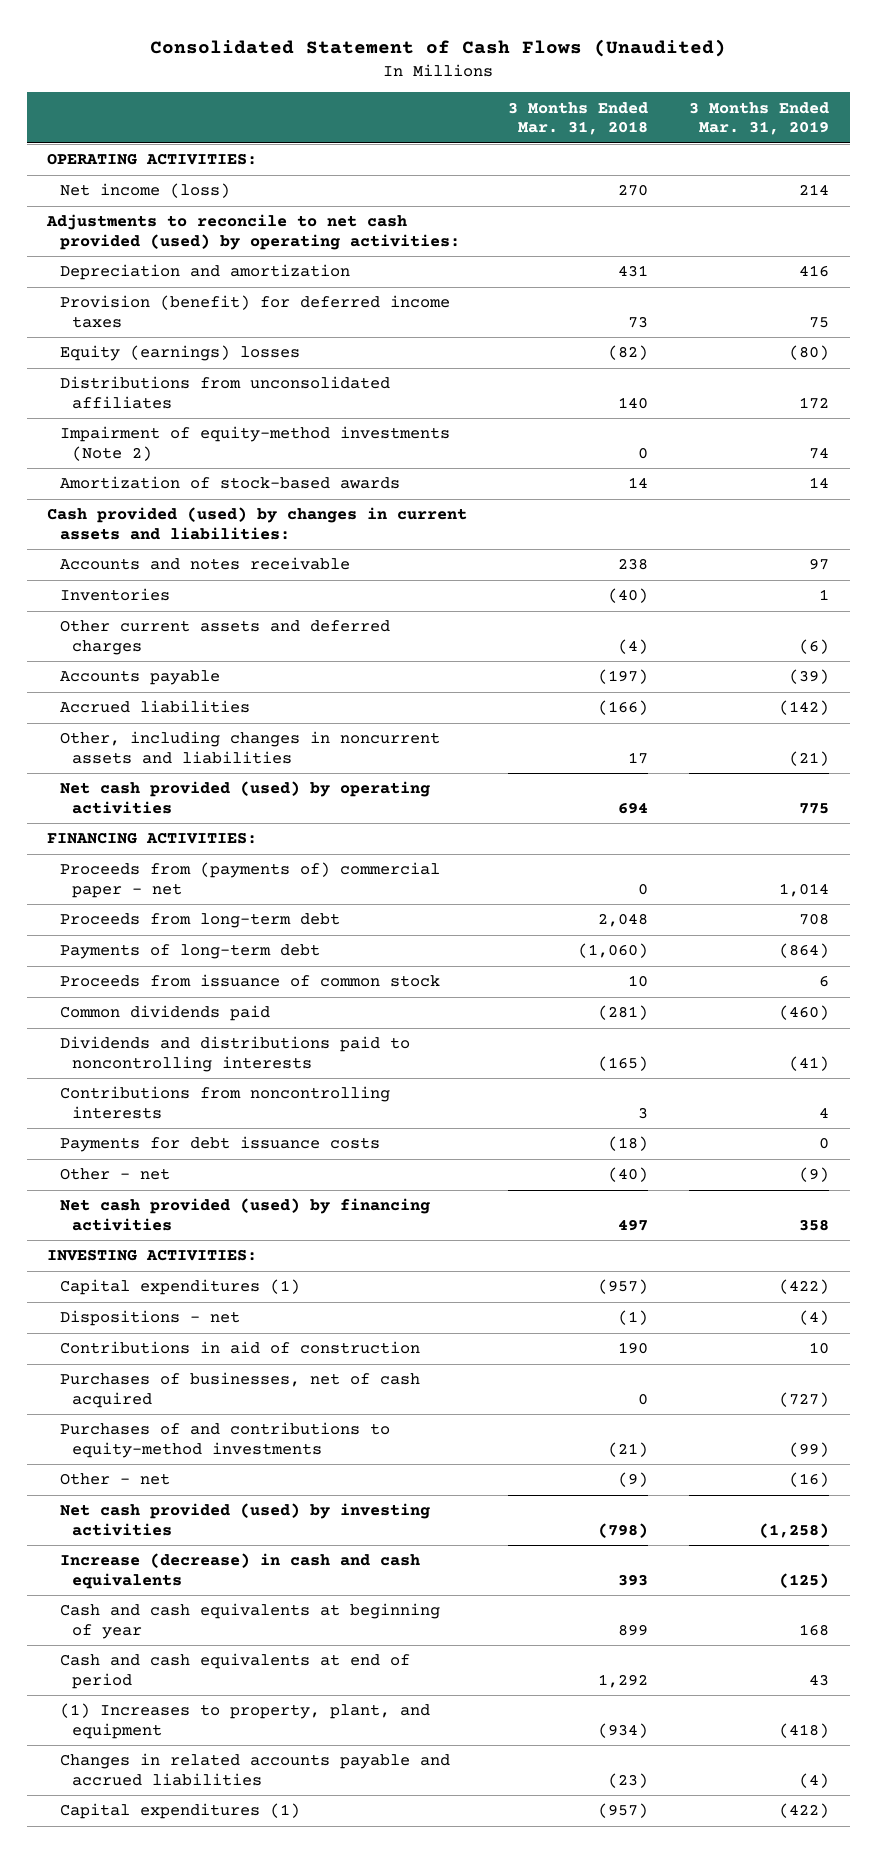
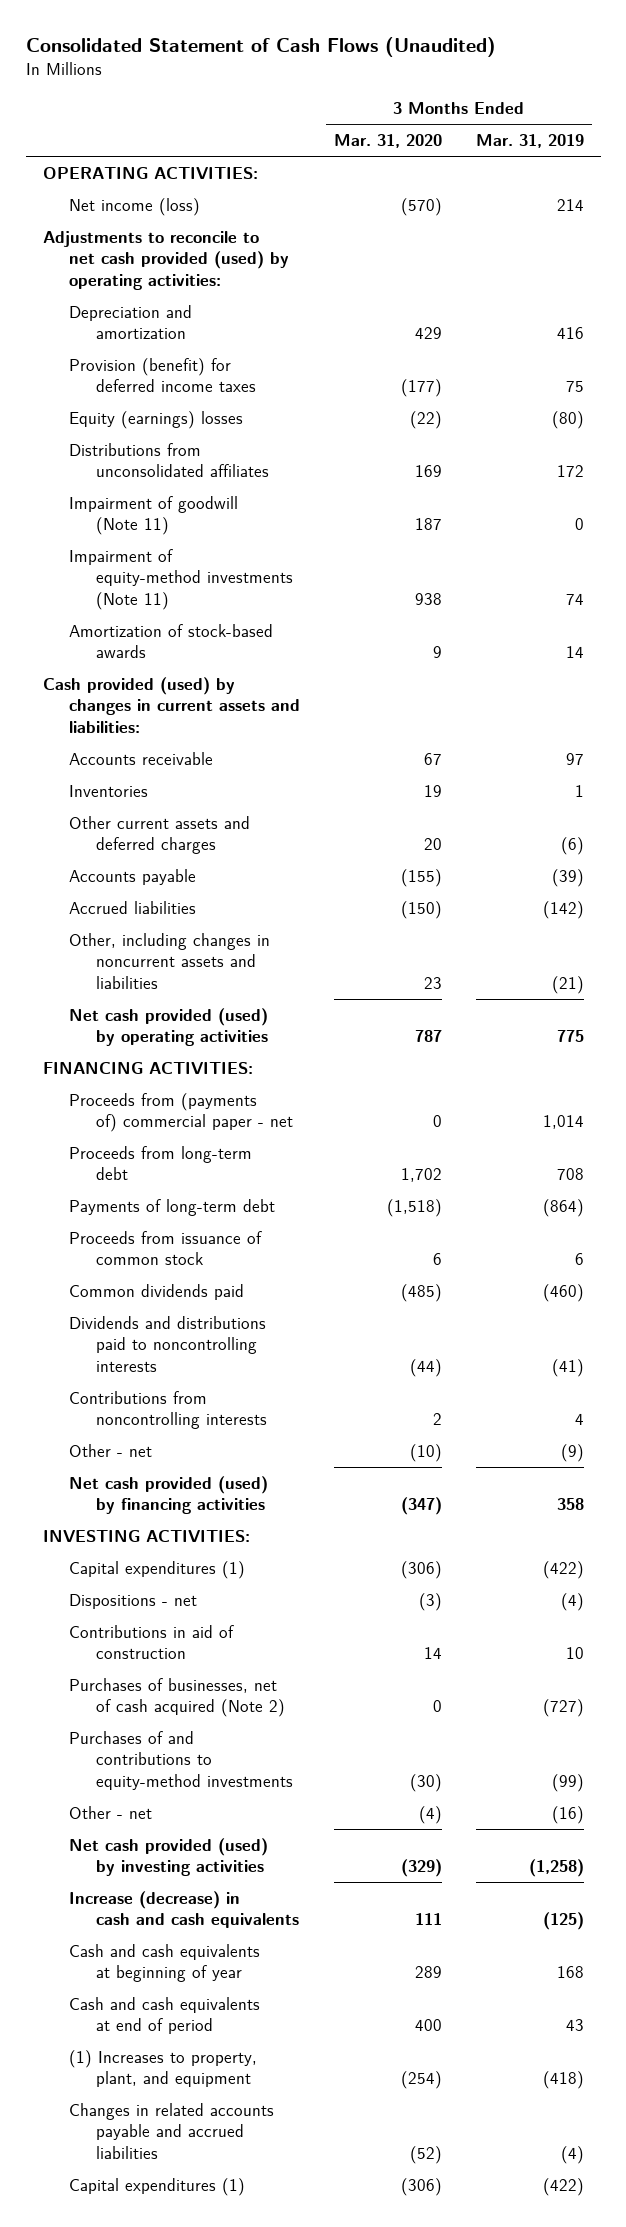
[508,101,649,136] 3 Months Ended Mar. 31, 2018 -> none
none -> [334,134,443,149] Mar. 31, 2020
none -> [69,495,239,536] Impairment of goodwill (Note 11)
[59,426,450,461] Impairment of equity-method investments (Note 2) -> [69,548,294,610] Impairment of equity-method investments (Note 11)
[59,557,350,571] Accounts and notes receivable -> [69,751,214,765] Accounts receivable
[59,1136,380,1153] Payments for debt issuance costs -> none
[59,1372,420,1408] Purchases of businesses, net of cash acquired -> [69,1677,286,1718] Purchases of businesses, net of cash acquired (Note 2)

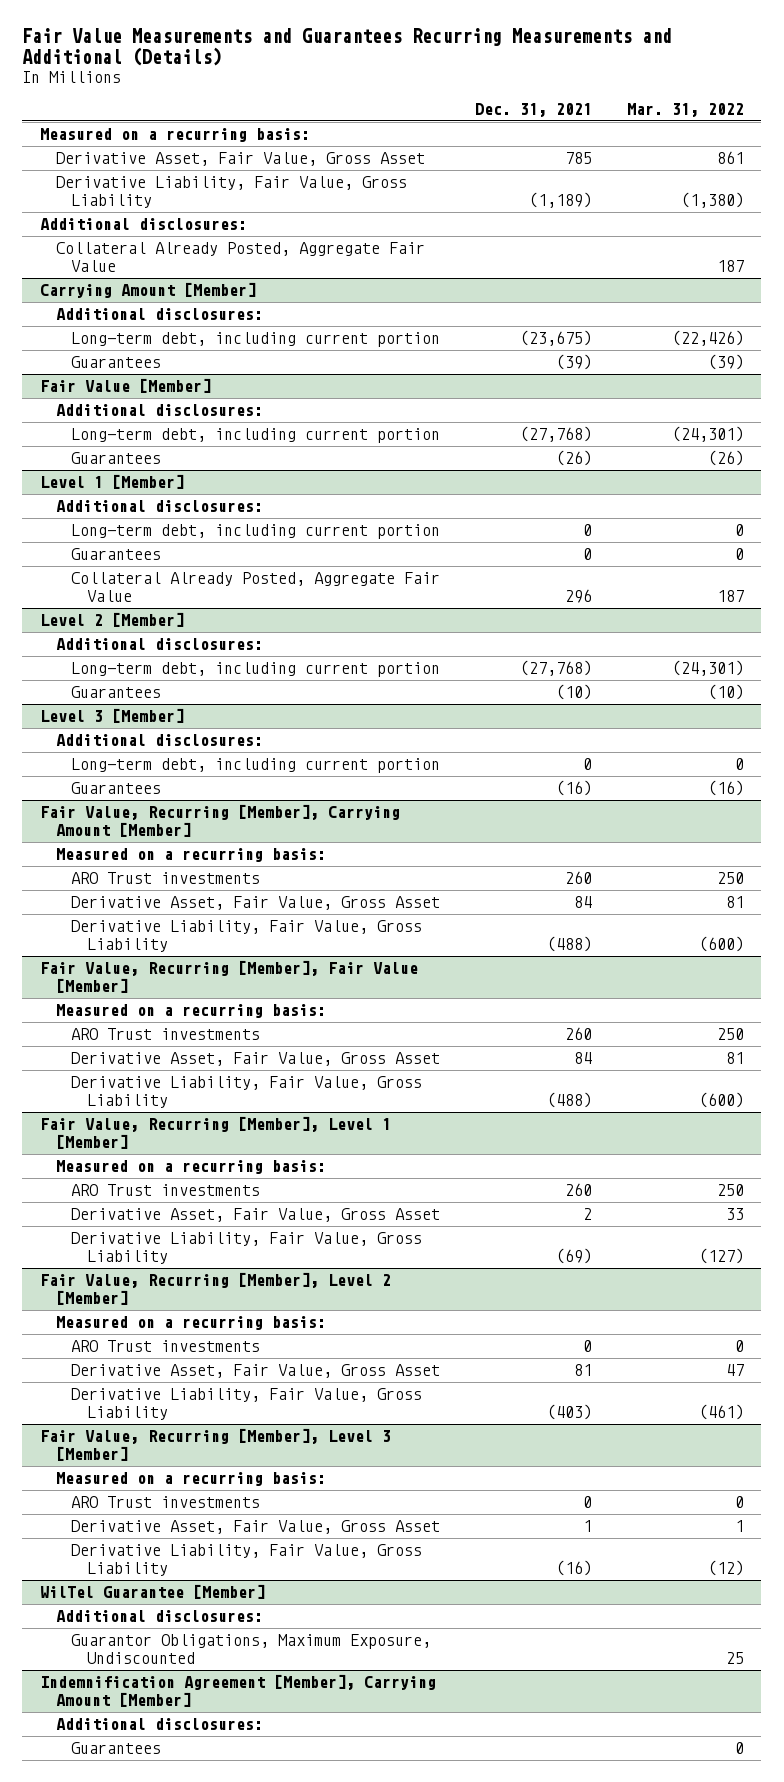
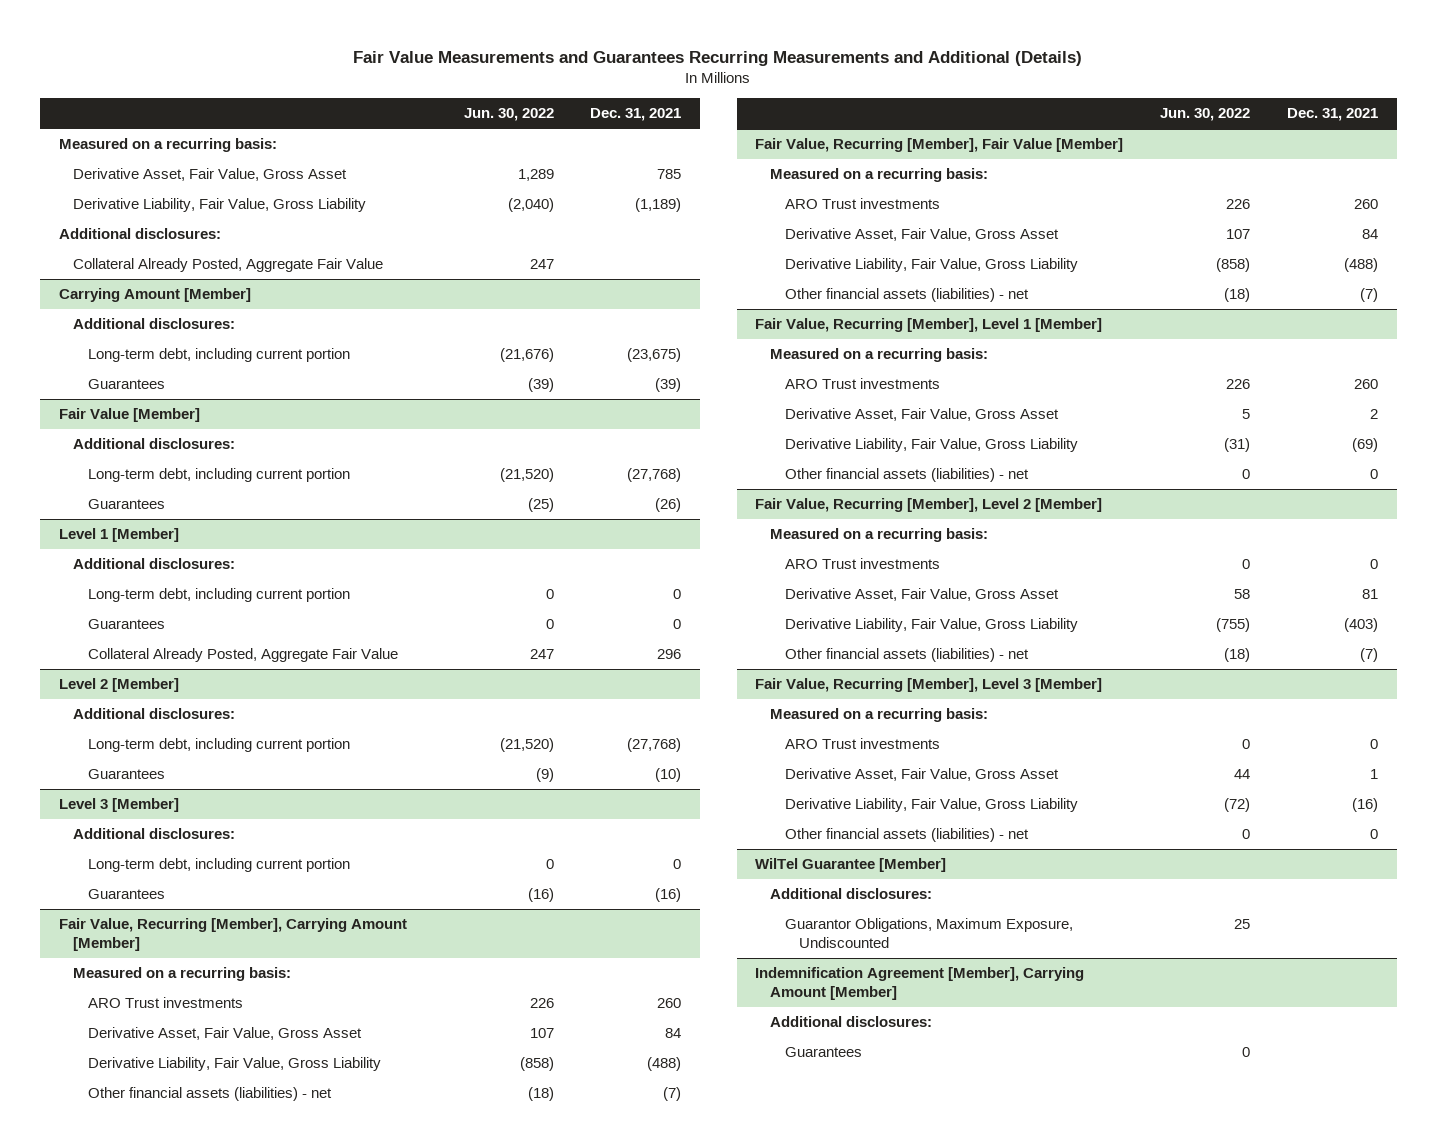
[626,102,744,117] Mar. 31, 2022 -> none
none -> [463,108,554,122] Jun. 30, 2022
none -> [87,1087,332,1102] Other financial assets (liabilities) - net
none -> [784,288,1029,303] Other financial assets (liabilities) - net
none -> [784,468,1029,483] Other financial assets (liabilities) - net
none -> [784,648,1029,663] Other financial assets (liabilities) - net
none -> [784,828,1029,843] Other financial assets (liabilities) - net

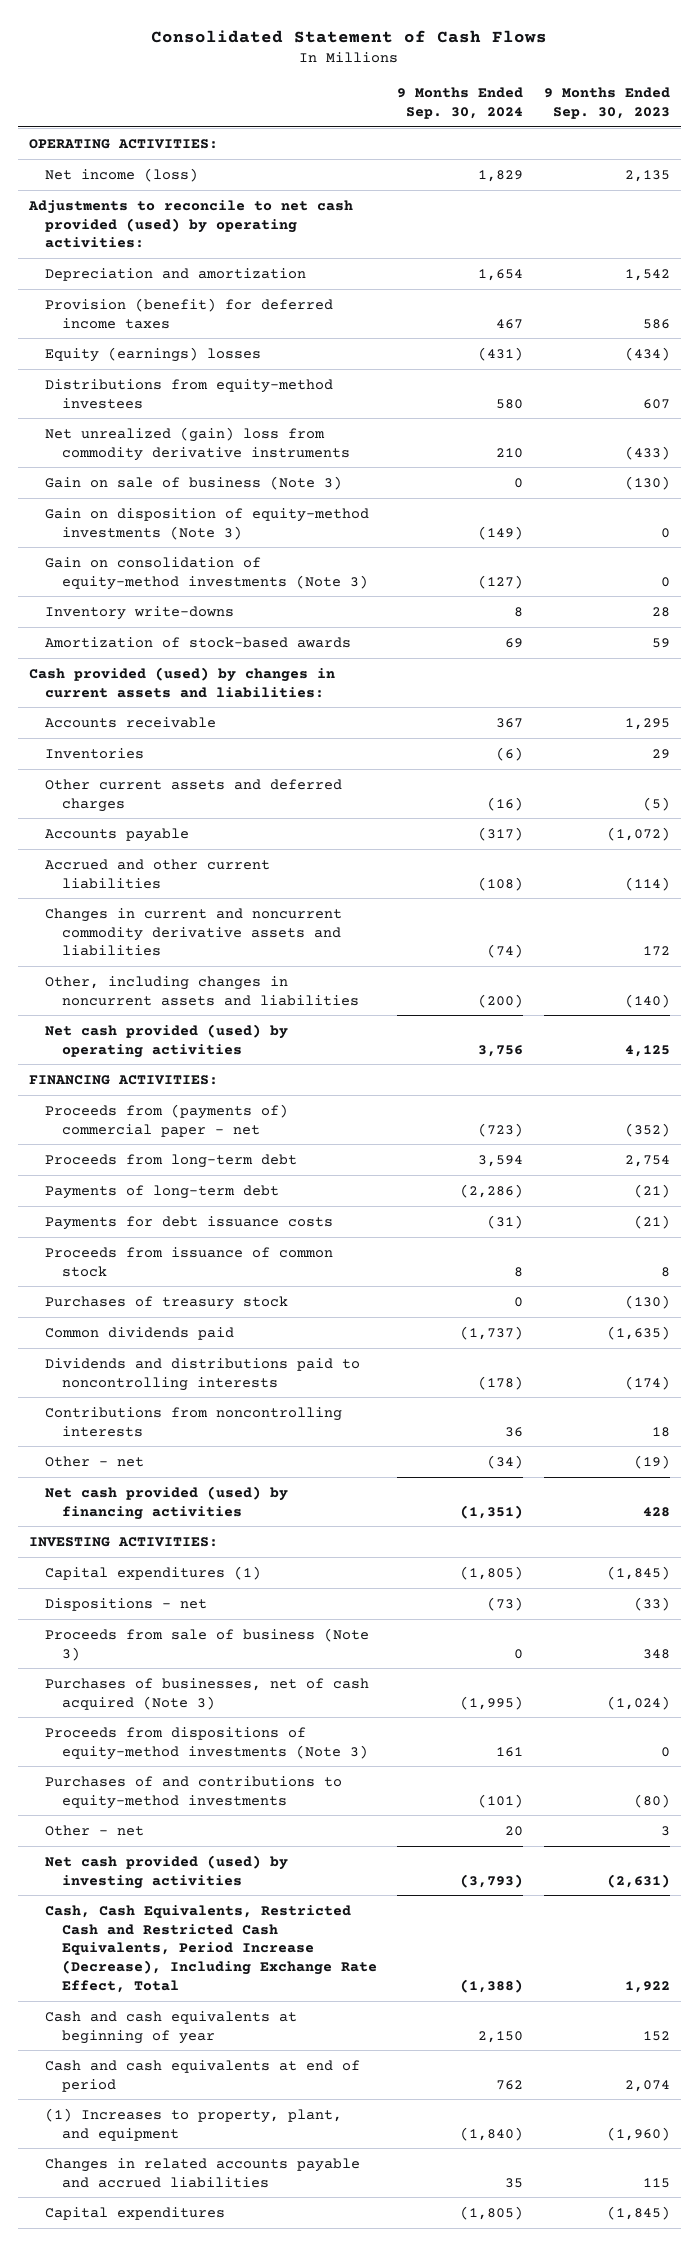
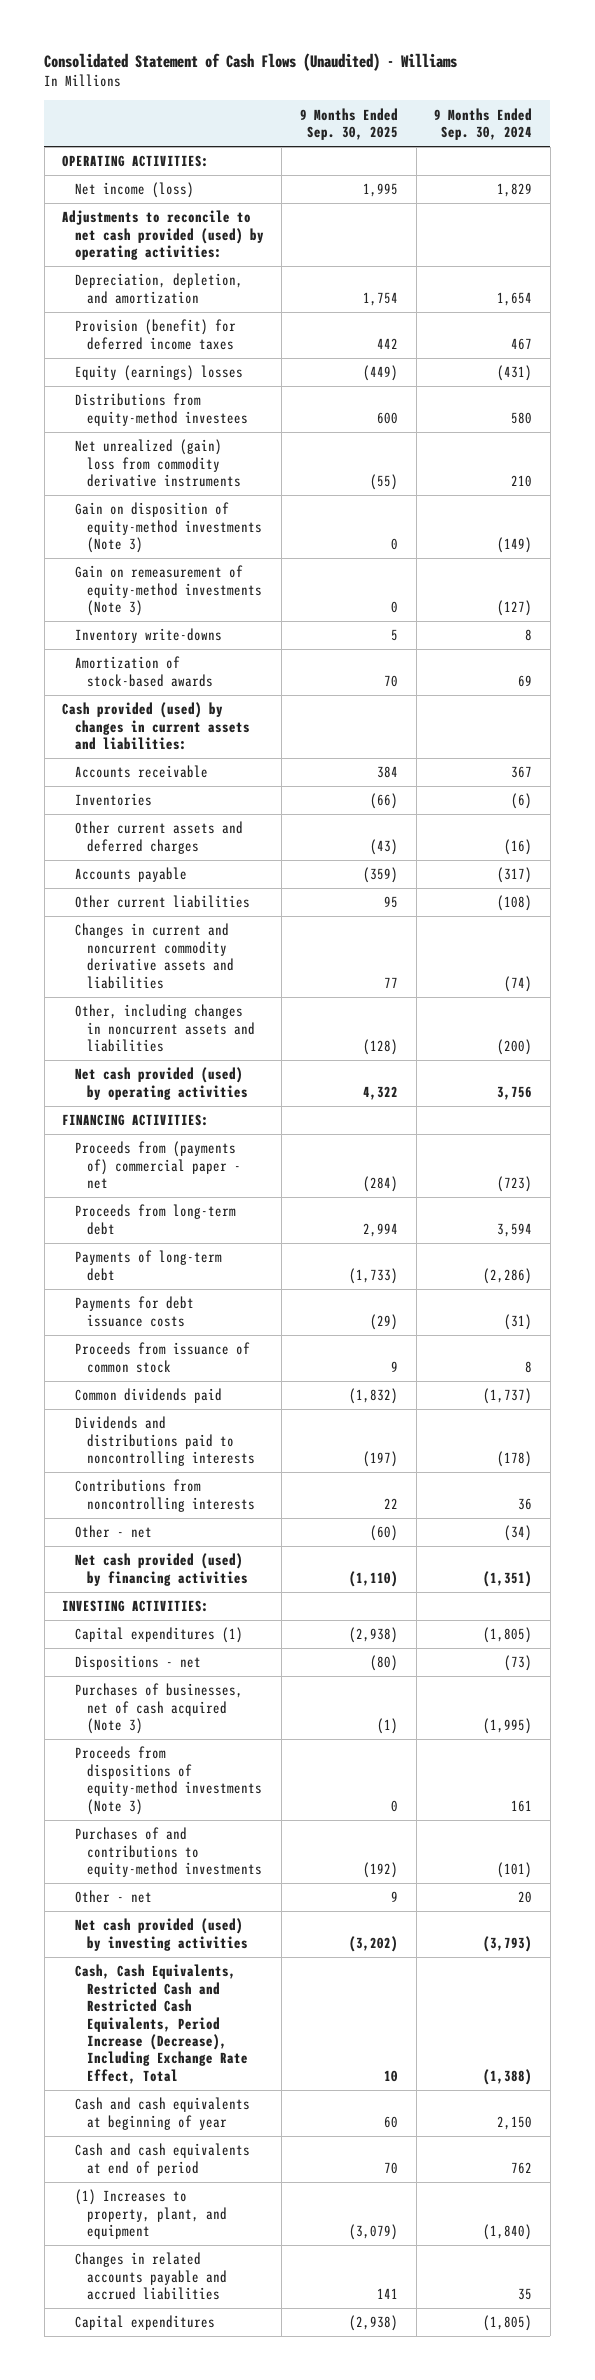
[151,29,548,43] Consolidated Statement of Cash Flows -> [44,52,458,71] Consolidated Statement of Cash Flows (Unaudited) - Williams
[544,86,671,119] 9 Months Ended Sep. 30, 2023 -> none
none -> [299,107,398,141] 9 Months Ended Sep. 30, 2025
[45,267,307,281] Depreciation and amortization -> [74,273,243,304] Depreciation, depletion, and amortization
[45,475,343,490] Gain on sale of business (Note 3) -> none
[45,556,368,590] Gain on consolidation of equity-method investments (Note 3) -> [74,565,263,617] Gain on remeasurement of equity-method investments (Note 3)
[45,858,271,889] Accrued and other current liabilities -> [74,895,250,909] Other current liabilities
[45,1295,289,1310] Purchases of treasury stock -> none
[45,1627,370,1661] Proceeds from sale of business (Note 3) -> none

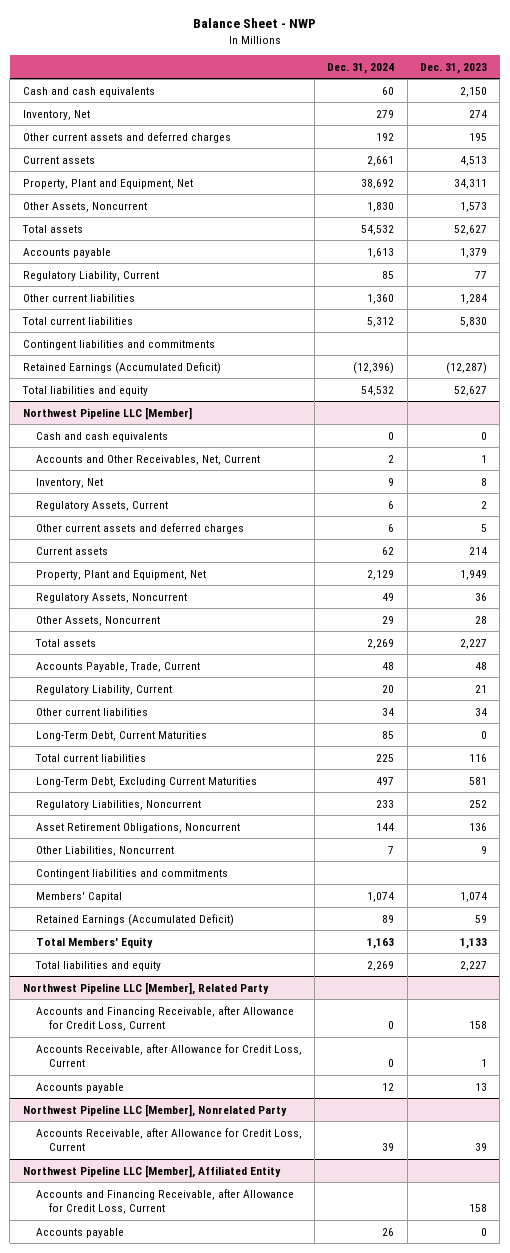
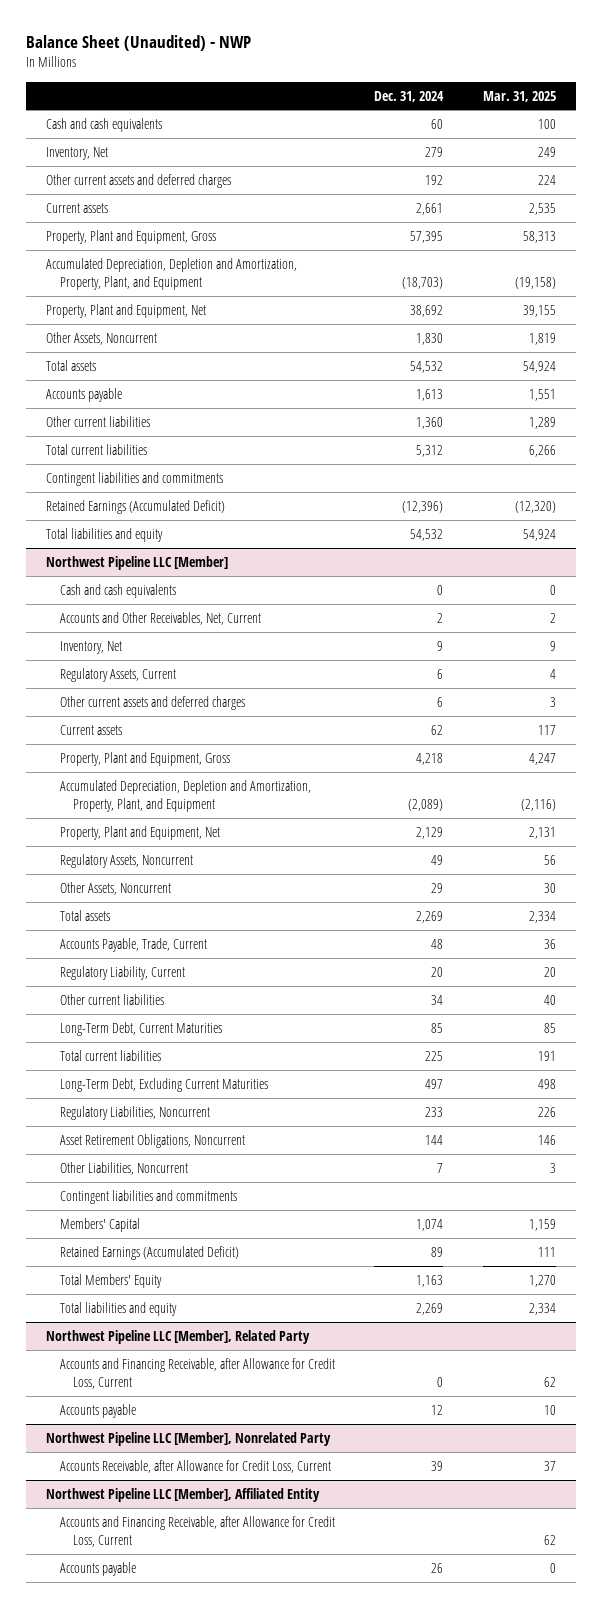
[192,17,316,28] Balance Sheet - NWP -> [26,35,252,52] Balance Sheet (Unaudited) - NWP
[419,62,487,74] Dec. 31, 2023 -> none
none -> [483,90,557,102] Mar. 31, 2025
none -> [46,229,217,244] Property, Plant and Equipment, Gross
none -> [46,257,298,291] Accumulated Depreciation, Depletion and Amortization, Property, Plant, and Equipment
[22,270,159,281] Regulatory Liability, Current -> none
none -> [59,751,230,766] Property, Plant and Equipment, Gross
none -> [59,779,311,813] Accumulated Depreciation, Depletion and Amortization, Property, Plant, and Equipment
[35,1043,302,1068] Accounts Receivable, after Allowance for Credit Loss, Current -> none

